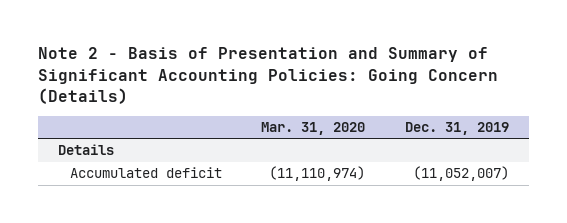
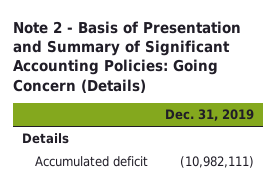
[261,121,366,135] Mar. 31, 2020 -> none
[413,166,510,182] (11,052,007) -> [180,156,255,169] (10,982,111)

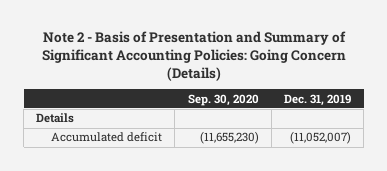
none -> [187,93,259,106] Sep. 30, 2020
[180,156,255,169] (10,982,111) -> [290,131,352,145] (11,052,007)

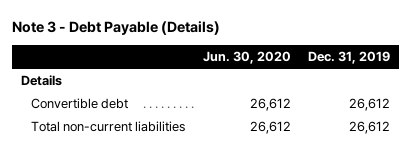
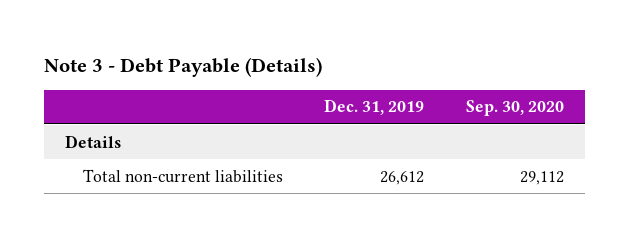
[202,51,291,65] Jun. 30, 2020 -> none
none -> [465,100,564,117] Sep. 30, 2020
[31,98,129,110] Convertible debt -> none

